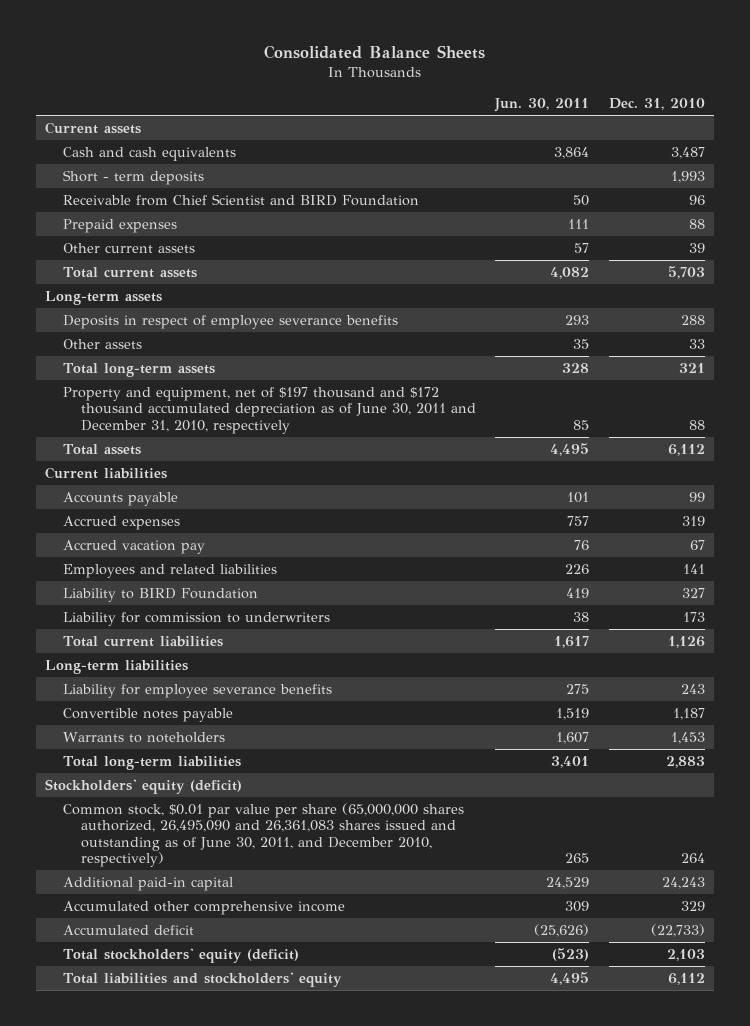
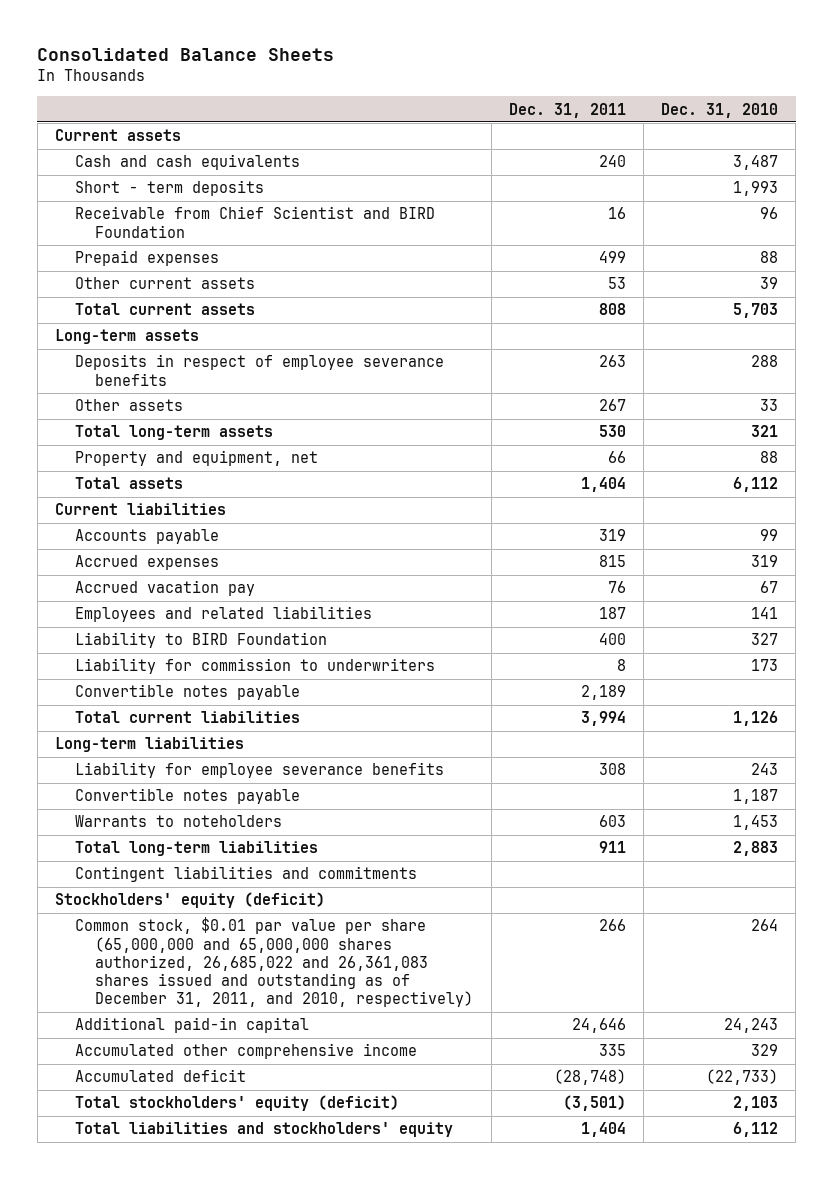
[494,98,590,113] Jun. 30, 2011 -> none
none -> [508,102,626,118] Dec. 31, 2011
[63,386,476,434] Property and equipment, net of $197 thousand and $172 thousand accumulated depreciation as of June 30, 2011 and December 31, 2010, respectively -> [75,450,319,467] Property and equipment, net
none -> [75,684,301,701] Convertible notes payable
none -> [75,866,418,883] Contingent liabilities and commitments
[63,802,465,868] Common stock, $0.01 par value per share (65,000,000 shares authorized, 26,495,090 and 26,361,083 shares issued and outstanding as of June 30, 2011, and December 2010, respectively) -> [75,917,474,1008] Common stock, $0.01 par value per share (65,000,000 and 65,000,000 shares authorized, 26,685,022 and 26,361,083 shares issued and outstanding as of December 31, 2011, and 2010, respectively)

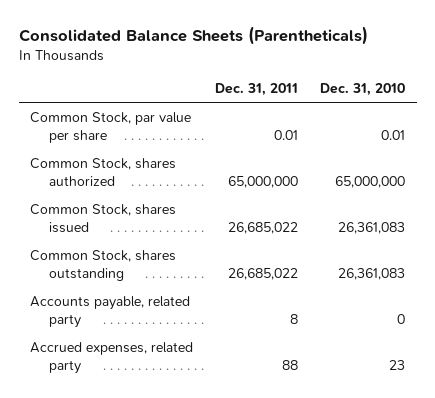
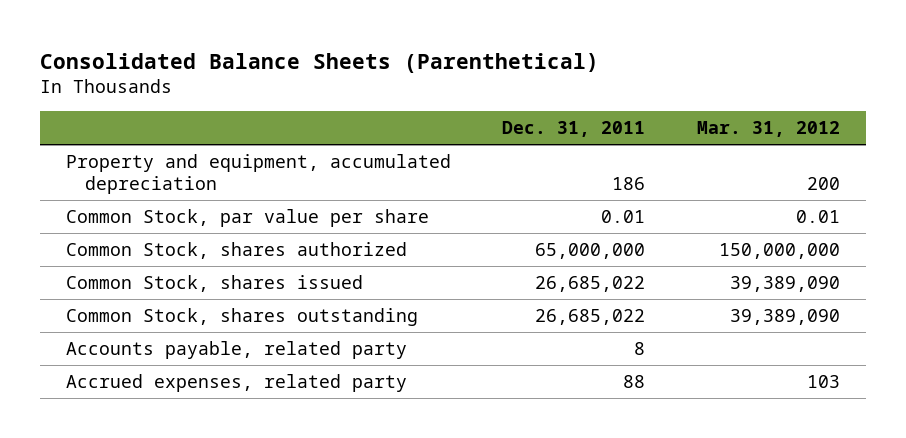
[18,25,368,45] Consolidated Balance Sheets (Parentheticals) -> [40,52,600,73] Consolidated Balance Sheets (Parenthetical)
[320,82,406,96] Dec. 31, 2010 -> none
none -> [696,121,840,138] Mar. 31, 2012
none -> [66,154,452,195] Property and equipment, accumulated depreciation

